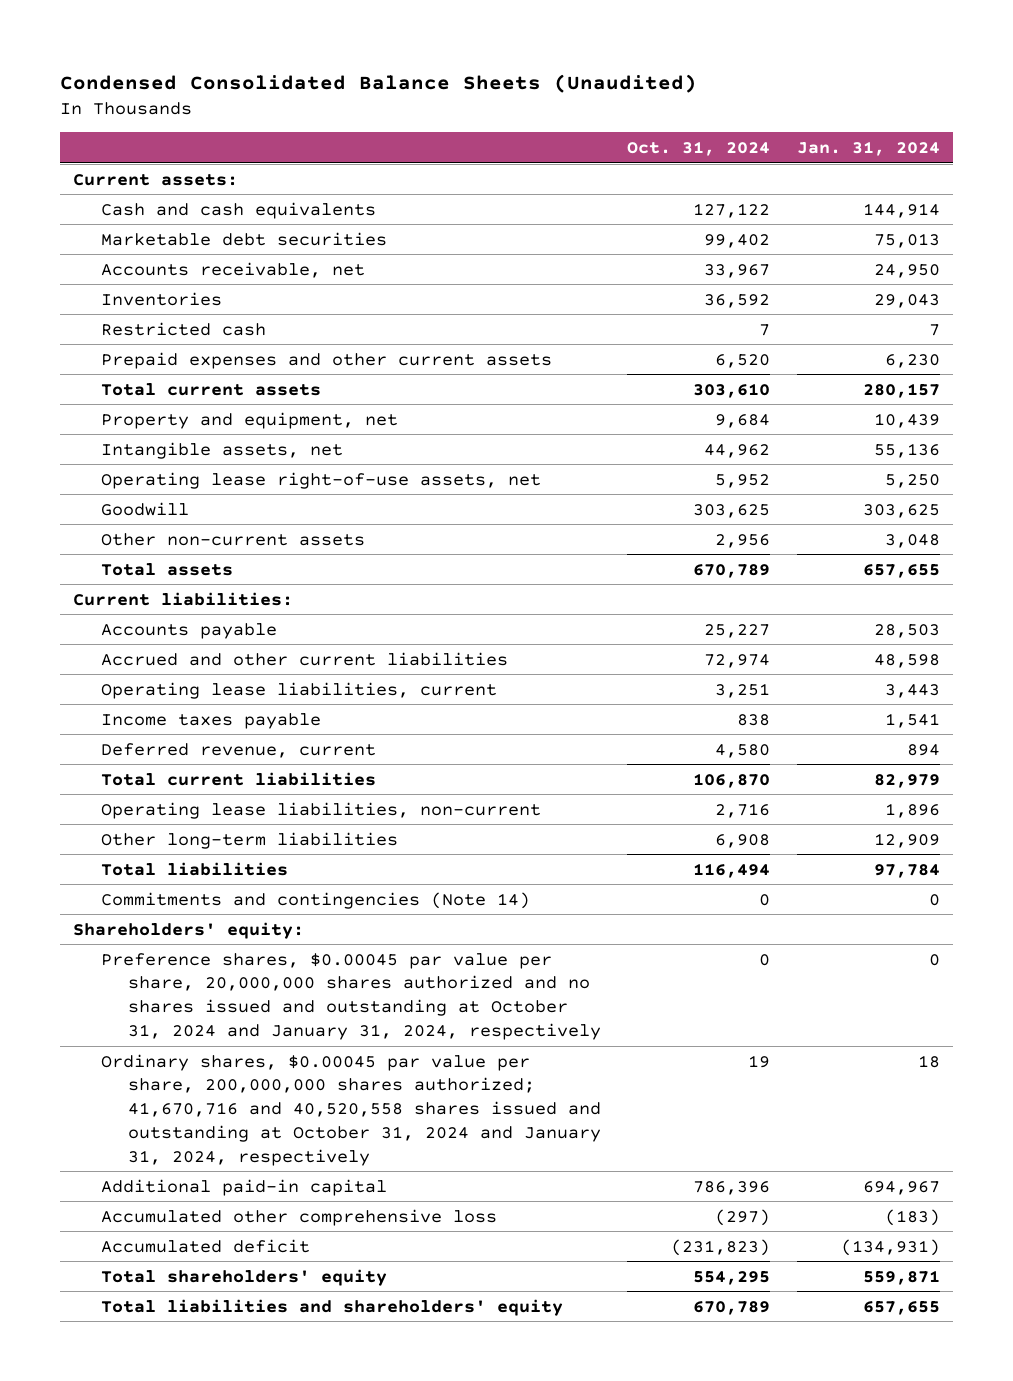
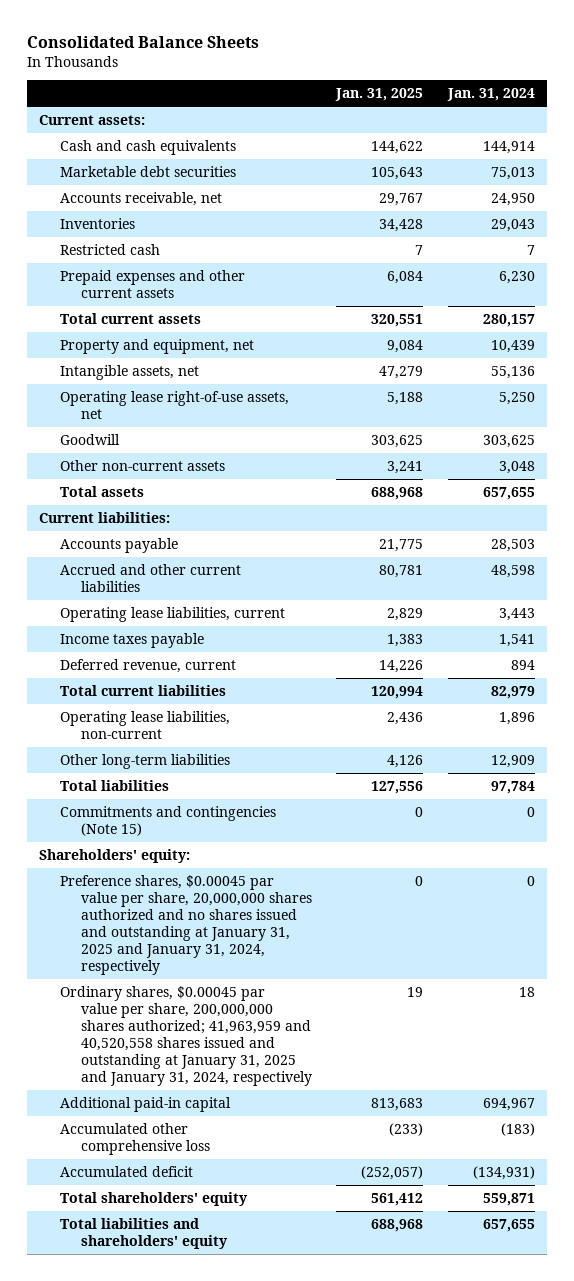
[60,73,698,93] Condensed Consolidated Balance Sheets (Unaudited) -> [26,36,259,49] Consolidated Balance Sheets
[627,140,771,156] Oct. 31, 2024 -> none
none -> [335,88,424,102] Jan. 31, 2025
[100,891,530,909] Commitments and contingencies (Note 14) -> [59,805,276,836] Commitments and contingencies (Note 15)
[100,952,602,1040] Preference shares, $0.00045 par value per share, 20,000,000 shares authorized and no shares issued and outstanding at October 31, 2024 and January 31, 2024, respectively -> [59,874,312,976] Preference shares, $0.00045 par value per share, 20,000,000 shares authorized and no shares issued and outstanding at January 31, 2025 and January 31, 2024, respectively
[100,1053,602,1166] Ordinary shares, $0.00045 par value per share, 200,000,000 shares authorized; 41,670,716 and 40,520,558 shares issued and outstanding at October 31, 2024 and January 31, 2024, respectively -> [59,985,312,1087] Ordinary shares, $0.00045 par value per share, 200,000,000 shares authorized; 41,963,959 and 40,520,558 shares issued and outstanding at January 31, 2025 and January 31, 2024, respectively

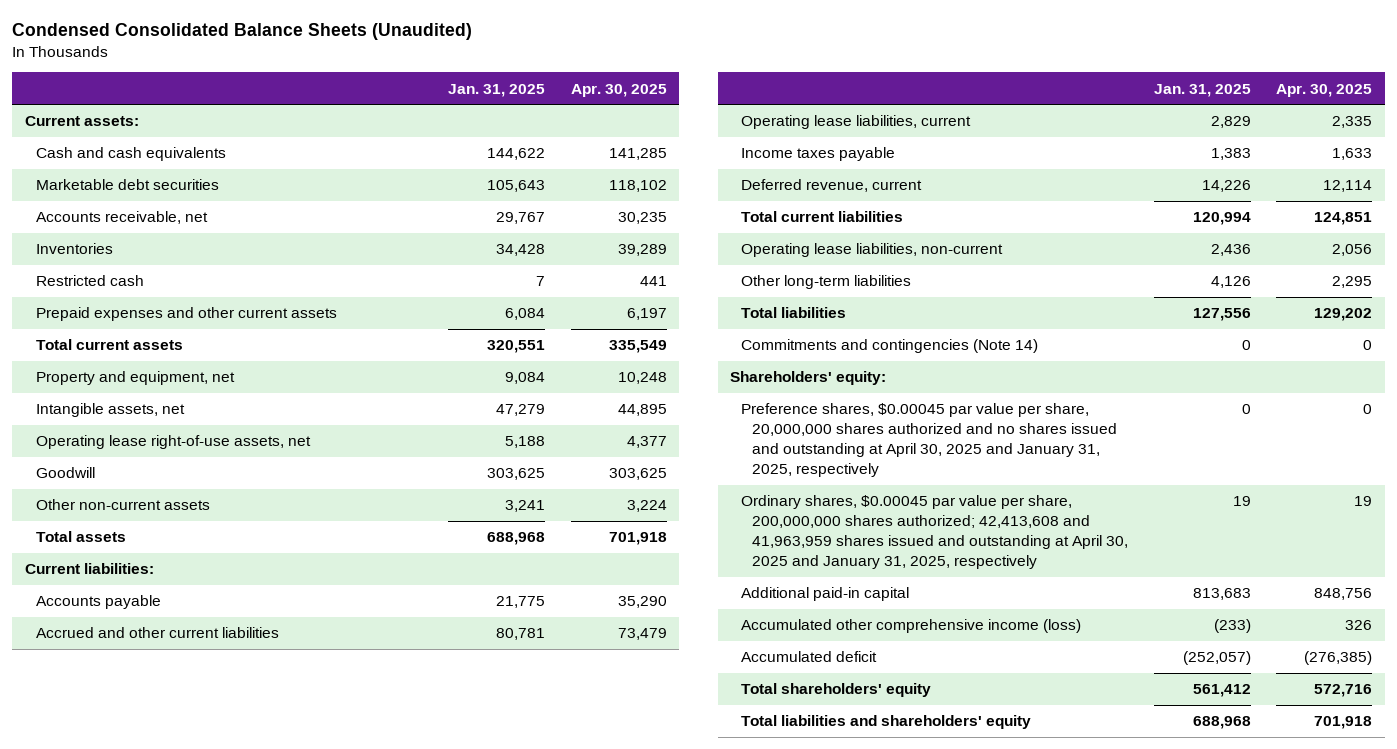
[26,36,259,49] Consolidated Balance Sheets -> [12,23,473,41] Condensed Consolidated Balance Sheets (Unaudited)
[446,88,535,102] Jan. 31, 2024 -> none
none -> [570,83,667,97] Apr. 30, 2025
[59,805,276,836] Commitments and contingencies (Note 15) -> [741,339,1039,354] Commitments and contingencies (Note 14)
[59,874,312,976] Preference shares, $0.00045 par value per share, 20,000,000 shares authorized and no shares issued and outstanding at January 31, 2025 and January 31, 2024, respectively -> [741,403,1118,478] Preference shares, $0.00045 par value per share, 20,000,000 shares authorized and no shares issued and outstanding at April 30, 2025 and January 31, 2025, respectively
[59,985,312,1087] Ordinary shares, $0.00045 par value per share, 200,000,000 shares authorized; 41,963,959 and 40,520,558 shares issued and outstanding at January 31, 2025 and January 31, 2024, respectively -> [741,495,1129,570] Ordinary shares, $0.00045 par value per share, 200,000,000 shares authorized; 42,413,608 and 41,963,959 shares issued and outstanding at April 30, 2025 and January 31, 2025, respectively
[59,1122,210,1155] Accumulated other comprehensive loss -> [741,619,1082,634] Accumulated other comprehensive income (loss)

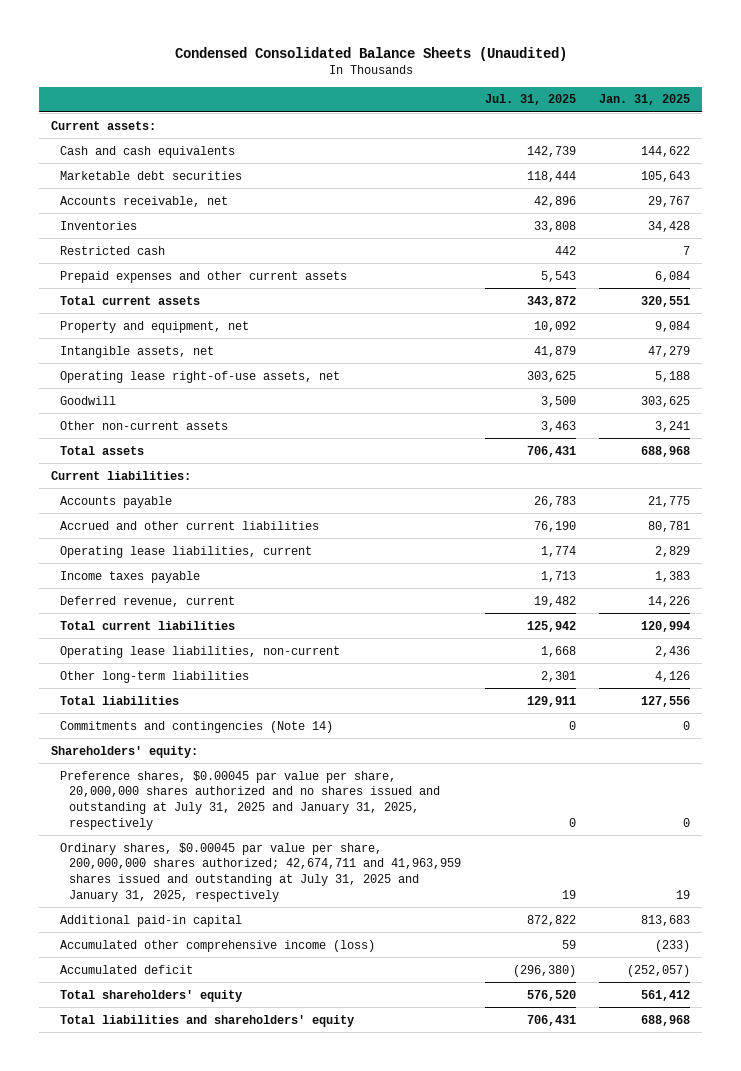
[570,83,667,97] Apr. 30, 2025 -> none
none -> [484,94,576,106] Jul. 31, 2025
[741,403,1118,478] Preference shares, $0.00045 par value per share, 20,000,000 shares authorized and no shares issued and outstanding at April 30, 2025 and January 31, 2025, respectively -> [60,770,441,830] Preference shares, $0.00045 par value per share, 20,000,000 shares authorized and no shares issued and outstanding at July 31, 2025 and January 31, 2025, respectively
[741,495,1129,570] Ordinary shares, $0.00045 par value per share, 200,000,000 shares authorized; 42,413,608 and 41,963,959 shares issued and outstanding at April 30, 2025 and January 31, 2025, respectively -> [60,842,462,902] Ordinary shares, $0.00045 par value per share, 200,000,000 shares authorized; 42,674,711 and 41,963,959 shares issued and outstanding at July 31, 2025 and January 31, 2025, respectively

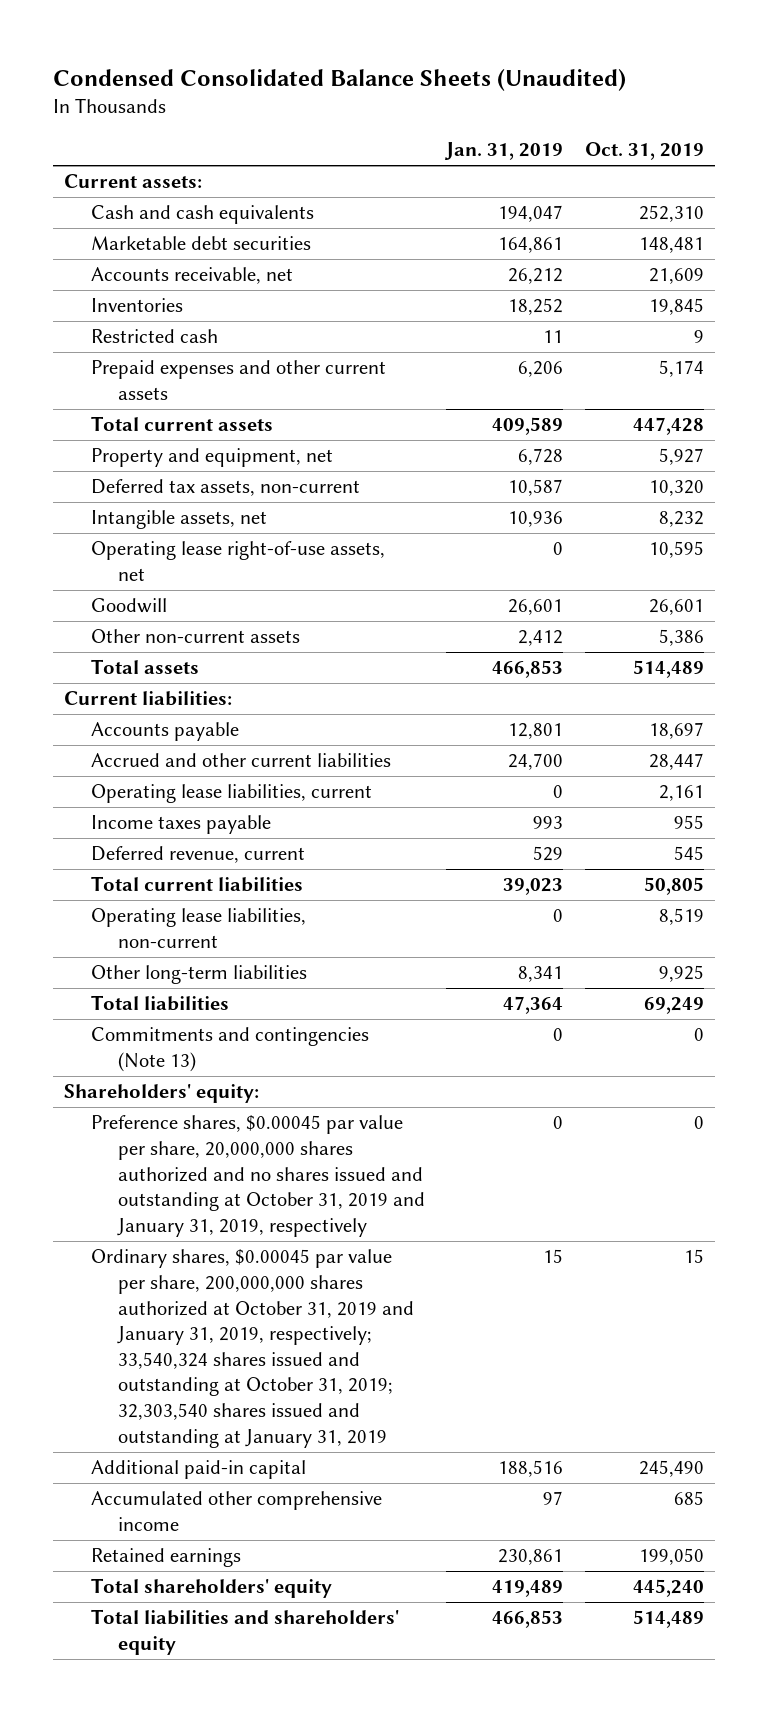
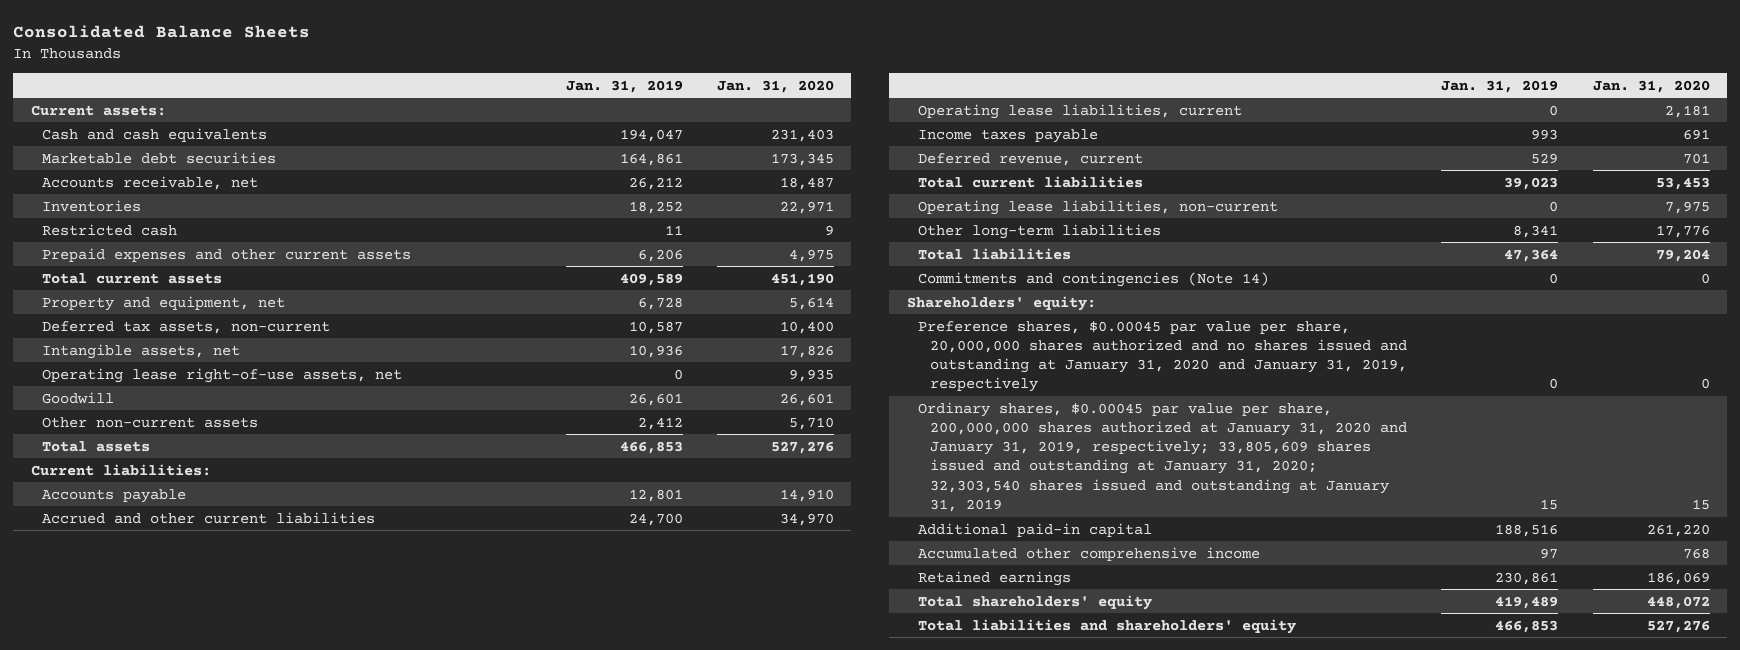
[53,68,627,91] Condensed Consolidated Balance Sheets (Unaudited) -> [13,25,311,39] Consolidated Balance Sheets
[585,142,705,161] Oct. 31, 2019 -> none
none -> [716,79,834,93] Jan. 31, 2020
[91,1027,370,1072] Commitments and contingencies (Note 13) -> [918,271,1270,287] Commitments and contingencies (Note 14)
[91,1115,425,1237] Preference shares, $0.00045 par value per share, 20,000,000 shares authorized and no shares issued and outstanding at October 31, 2019 and January 31, 2019, respectively -> [918,320,1408,393] Preference shares, $0.00045 par value per share, 20,000,000 shares authorized and no shares issued and outstanding at January 31, 2020 and January 31, 2019, respectively
[91,1249,414,1448] Ordinary shares, $0.00045 par value per share, 200,000,000 shares authorized at October 31, 2019 and January 31, 2019, respectively; 33,540,324 shares issued and outstanding at October 31, 2019; 32,303,540 shares issued and outstanding at January 31, 2019 -> [918,401,1408,513] Ordinary shares, $0.00045 par value per share, 200,000,000 shares authorized at January 31, 2020 and January 31, 2019, respectively; 33,805,609 shares issued and outstanding at January 31, 2020; 32,303,540 shares issued and outstanding at January 31, 2019

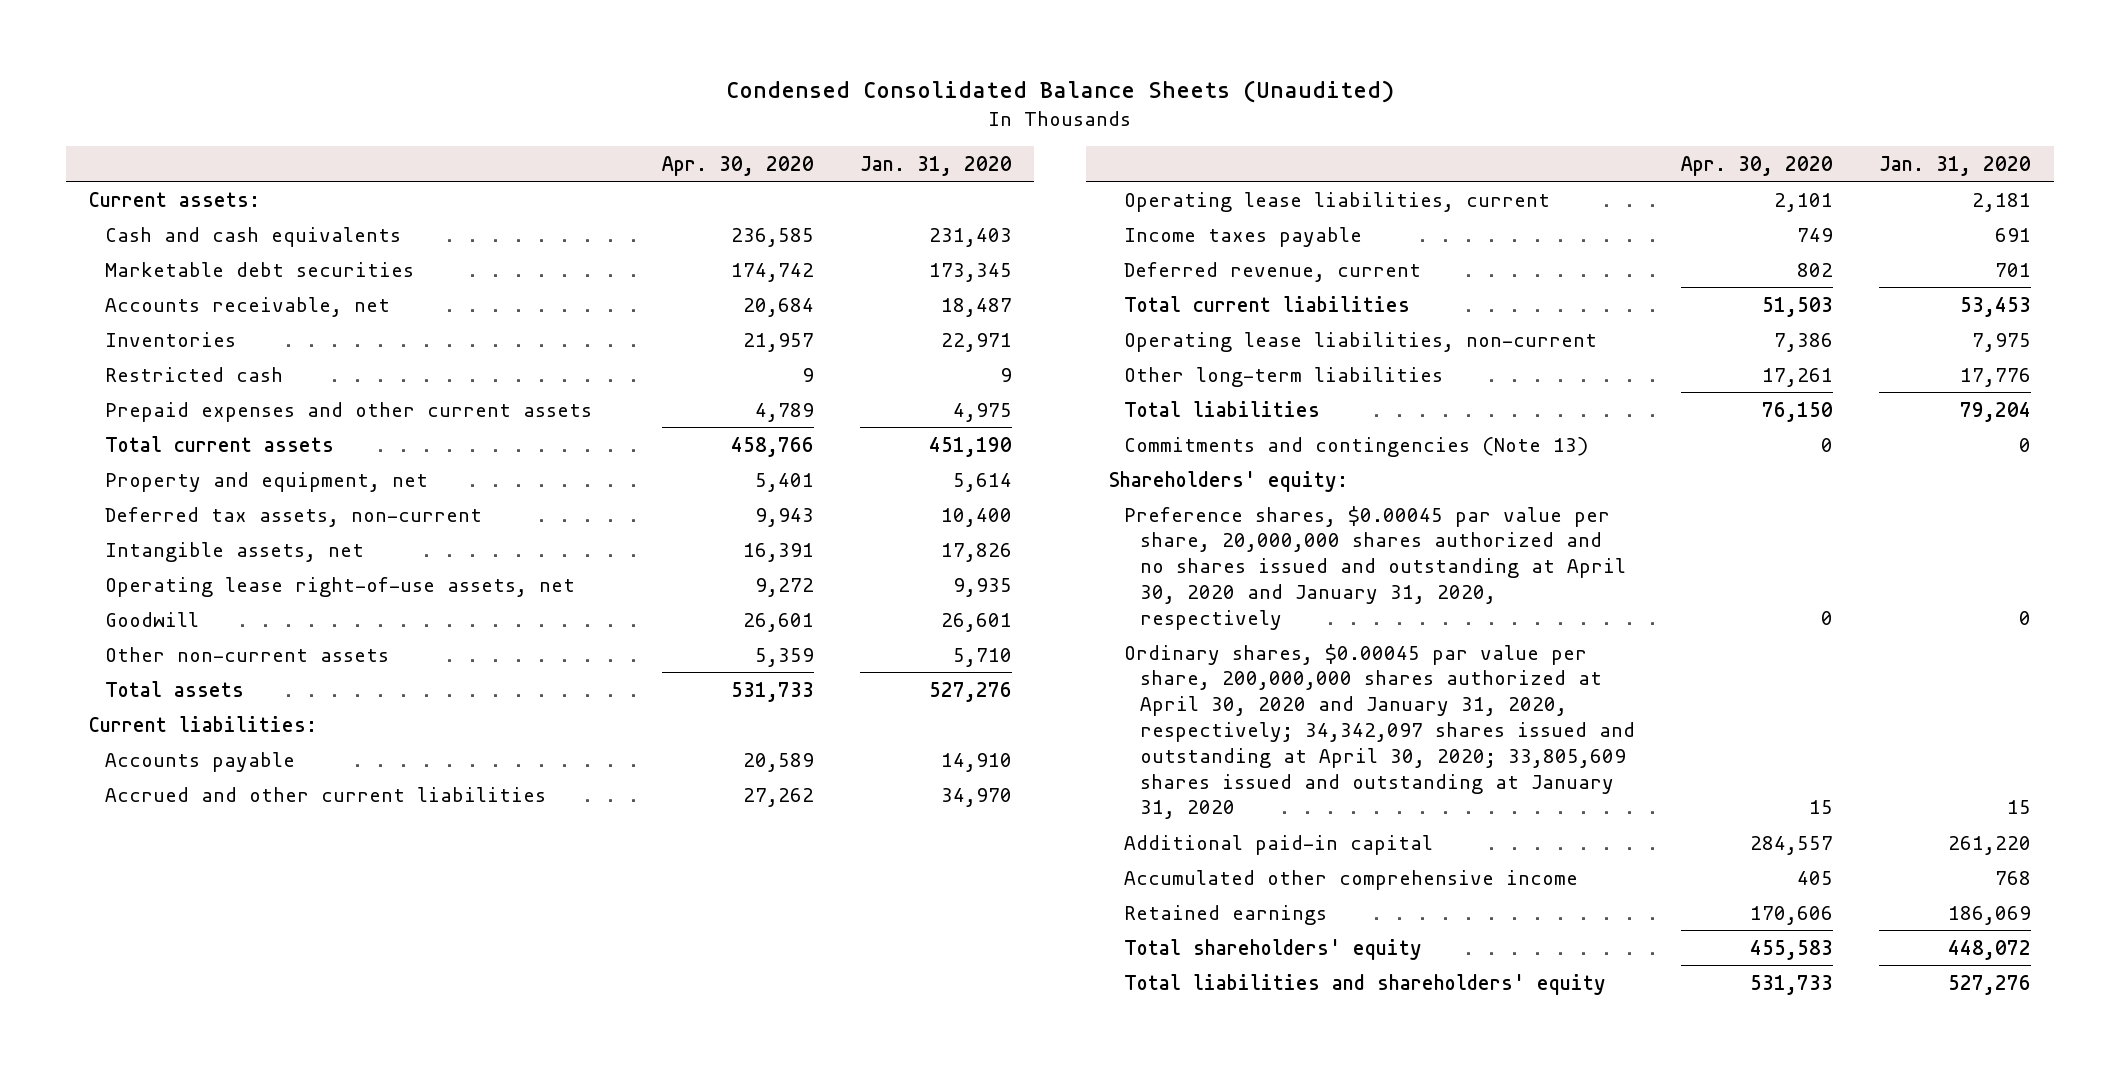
[13,25,311,39] Consolidated Balance Sheets -> [726,80,1395,104] Condensed Consolidated Balance Sheets (Unaudited)
[565,79,683,93] Jan. 31, 2019 -> none
none -> [661,155,814,176] Apr. 30, 2020
[918,271,1270,287] Commitments and contingencies (Note 14) -> [1124,436,1589,457] Commitments and contingencies (Note 13)
[918,320,1408,393] Preference shares, $0.00045 par value per share, 20,000,000 shares authorized and no shares issued and outstanding at January 31, 2020 and January 31, 2019, respectively -> [1124,505,1627,630] Preference shares, $0.00045 par value per share, 20,000,000 shares authorized and no shares issued and outstanding at April 30, 2020 and January 31, 2020, respectively
[918,401,1408,513] Ordinary shares, $0.00045 par value per share, 200,000,000 shares authorized at January 31, 2020 and January 31, 2019, respectively; 33,805,609 shares issued and outstanding at January 31, 2020; 32,303,540 shares issued and outstanding at January 31, 2019 -> [1124,643,1636,820] Ordinary shares, $0.00045 par value per share, 200,000,000 shares authorized at April 30, 2020 and January 31, 2020, respectively; 34,342,097 shares issued and outstanding at April 30, 2020; 33,805,609 shares issued and outstanding at January 31, 2020

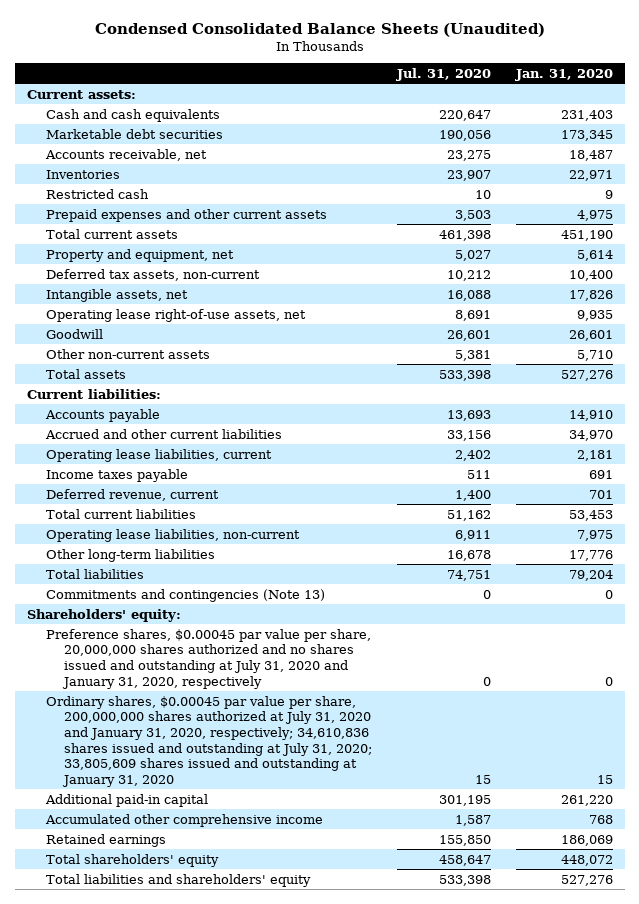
[661,155,814,176] Apr. 30, 2020 -> none
none -> [395,67,491,81] Jul. 31, 2020
[1124,505,1627,630] Preference shares, $0.00045 par value per share, 20,000,000 shares authorized and no shares issued and outstanding at April 30, 2020 and January 31, 2020, respectively -> [45,628,371,689] Preference shares, $0.00045 par value per share, 20,000,000 shares authorized and no shares issued and outstanding at July 31, 2020 and January 31, 2020, respectively
[1124,643,1636,820] Ordinary shares, $0.00045 par value per share, 200,000,000 shares authorized at April 30, 2020 and January 31, 2020, respectively; 34,342,097 shares issued and outstanding at April 30, 2020; 33,805,609 shares issued and outstanding at January 31, 2020 -> [45,695,373,787] Ordinary shares, $0.00045 par value per share, 200,000,000 shares authorized at July 31, 2020 and January 31, 2020, respectively; 34,610,836 shares issued and outstanding at July 31, 2020; 33,805,609 shares issued and outstanding at January 31, 2020

